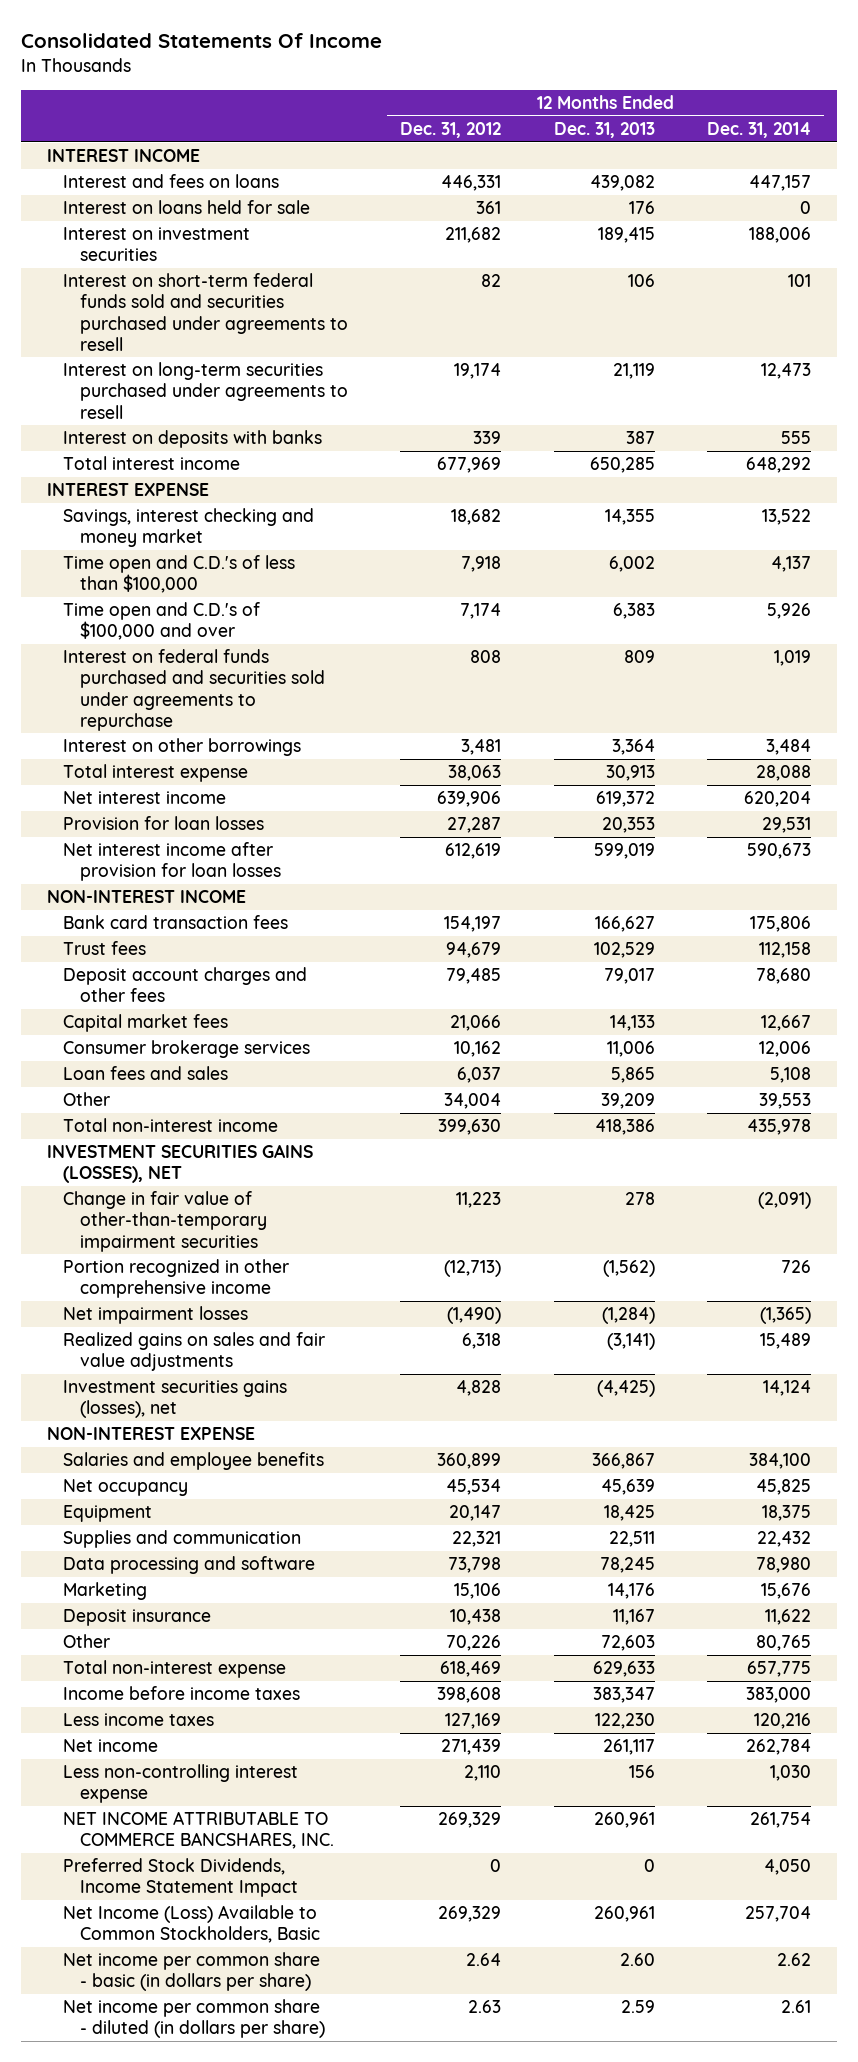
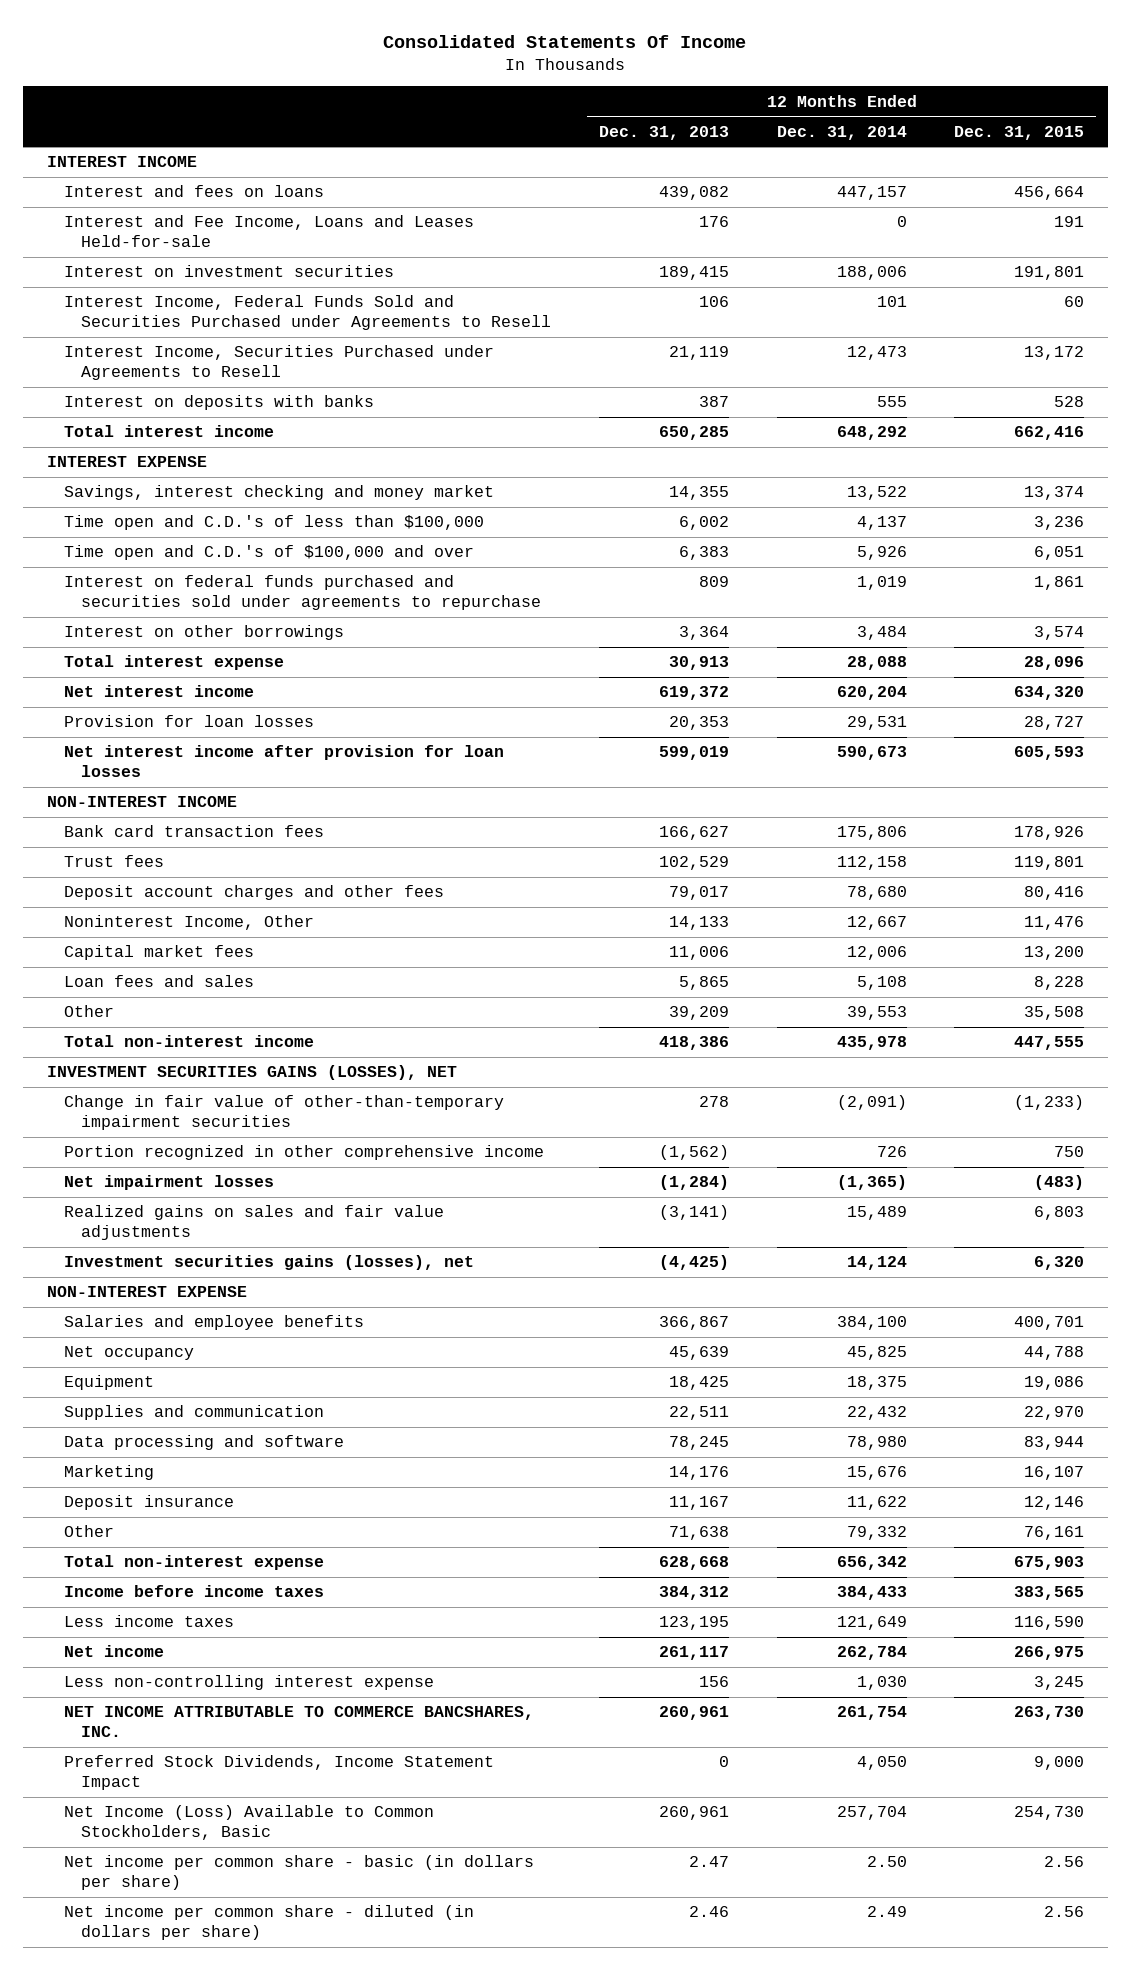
[400,122,502,139] Dec. 31, 2012 -> none
none -> [954,125,1085,140] Dec. 31, 2015
[63,200,311,215] Interest on loans held for sale -> [63,215,474,248] Interest and Fee Income, Loans and Leases Held-for-sale
[63,273,348,351] Interest on short-term federal funds sold and securities purchased under agreements to resell -> [63,295,552,331] Interest Income, Federal Funds Sold and Securities Purchased under Agreements to Resell
[63,362,348,419] Interest on long-term securities purchased under agreements to resell -> [63,345,494,381] Interest Income, Securities Purchased under Agreements to Resell
[63,1040,311,1059] Consumer brokerage services -> none
none -> [63,915,314,931] Noninterest Income, Other
[609,1015,655,1032] 14,133 -> [668,946,729,961] 11,006
[760,1015,811,1032] 12,667 -> [846,946,907,961] 12,006
[600,1635,655,1652] 72,603 -> [668,1526,729,1541] 71,638
[755,1635,811,1652] 80,765 -> [846,1526,907,1541] 79,332
[592,1661,655,1678] 629,633 -> [658,1556,729,1571] 628,668
[746,1661,811,1678] 657,775 -> [836,1556,907,1571] 656,342
[592,1687,655,1704] 383,347 -> [658,1586,729,1601] 384,312
[745,1687,811,1704] 383,000 -> [836,1586,907,1601] 384,433
[594,1713,655,1730] 122,230 -> [658,1616,729,1631] 123,195
[753,1713,811,1730] 120,216 -> [836,1616,907,1631] 121,649
[619,1953,655,1967] 2.60 -> [688,1856,729,1868] 2.47
[776,1953,811,1967] 2.62 -> [866,1856,907,1868] 2.50
[620,2000,655,2014] 2.59 -> [688,1906,729,1918] 2.46
[780,2000,811,2014] 2.61 -> [866,1906,907,1918] 2.49

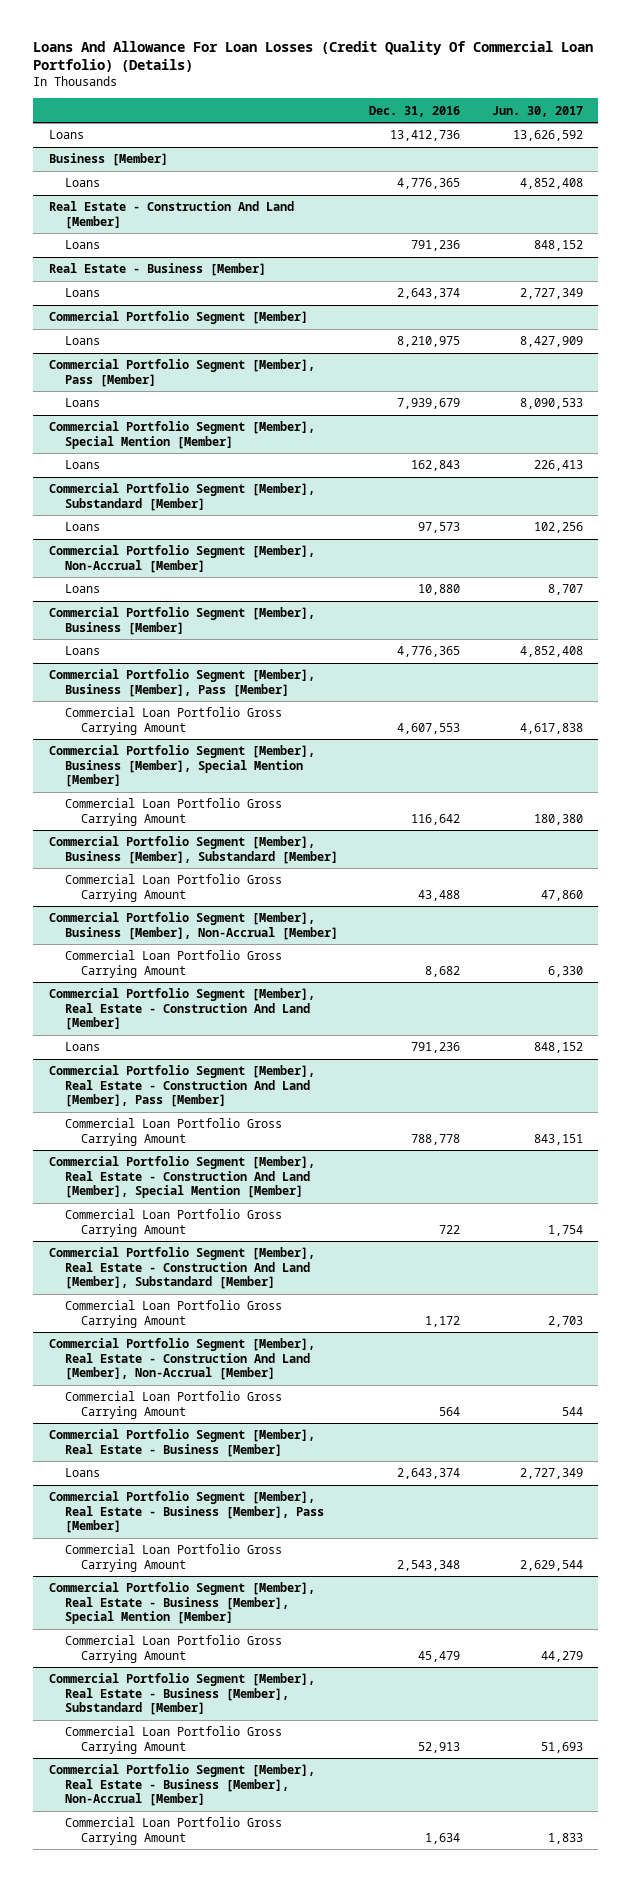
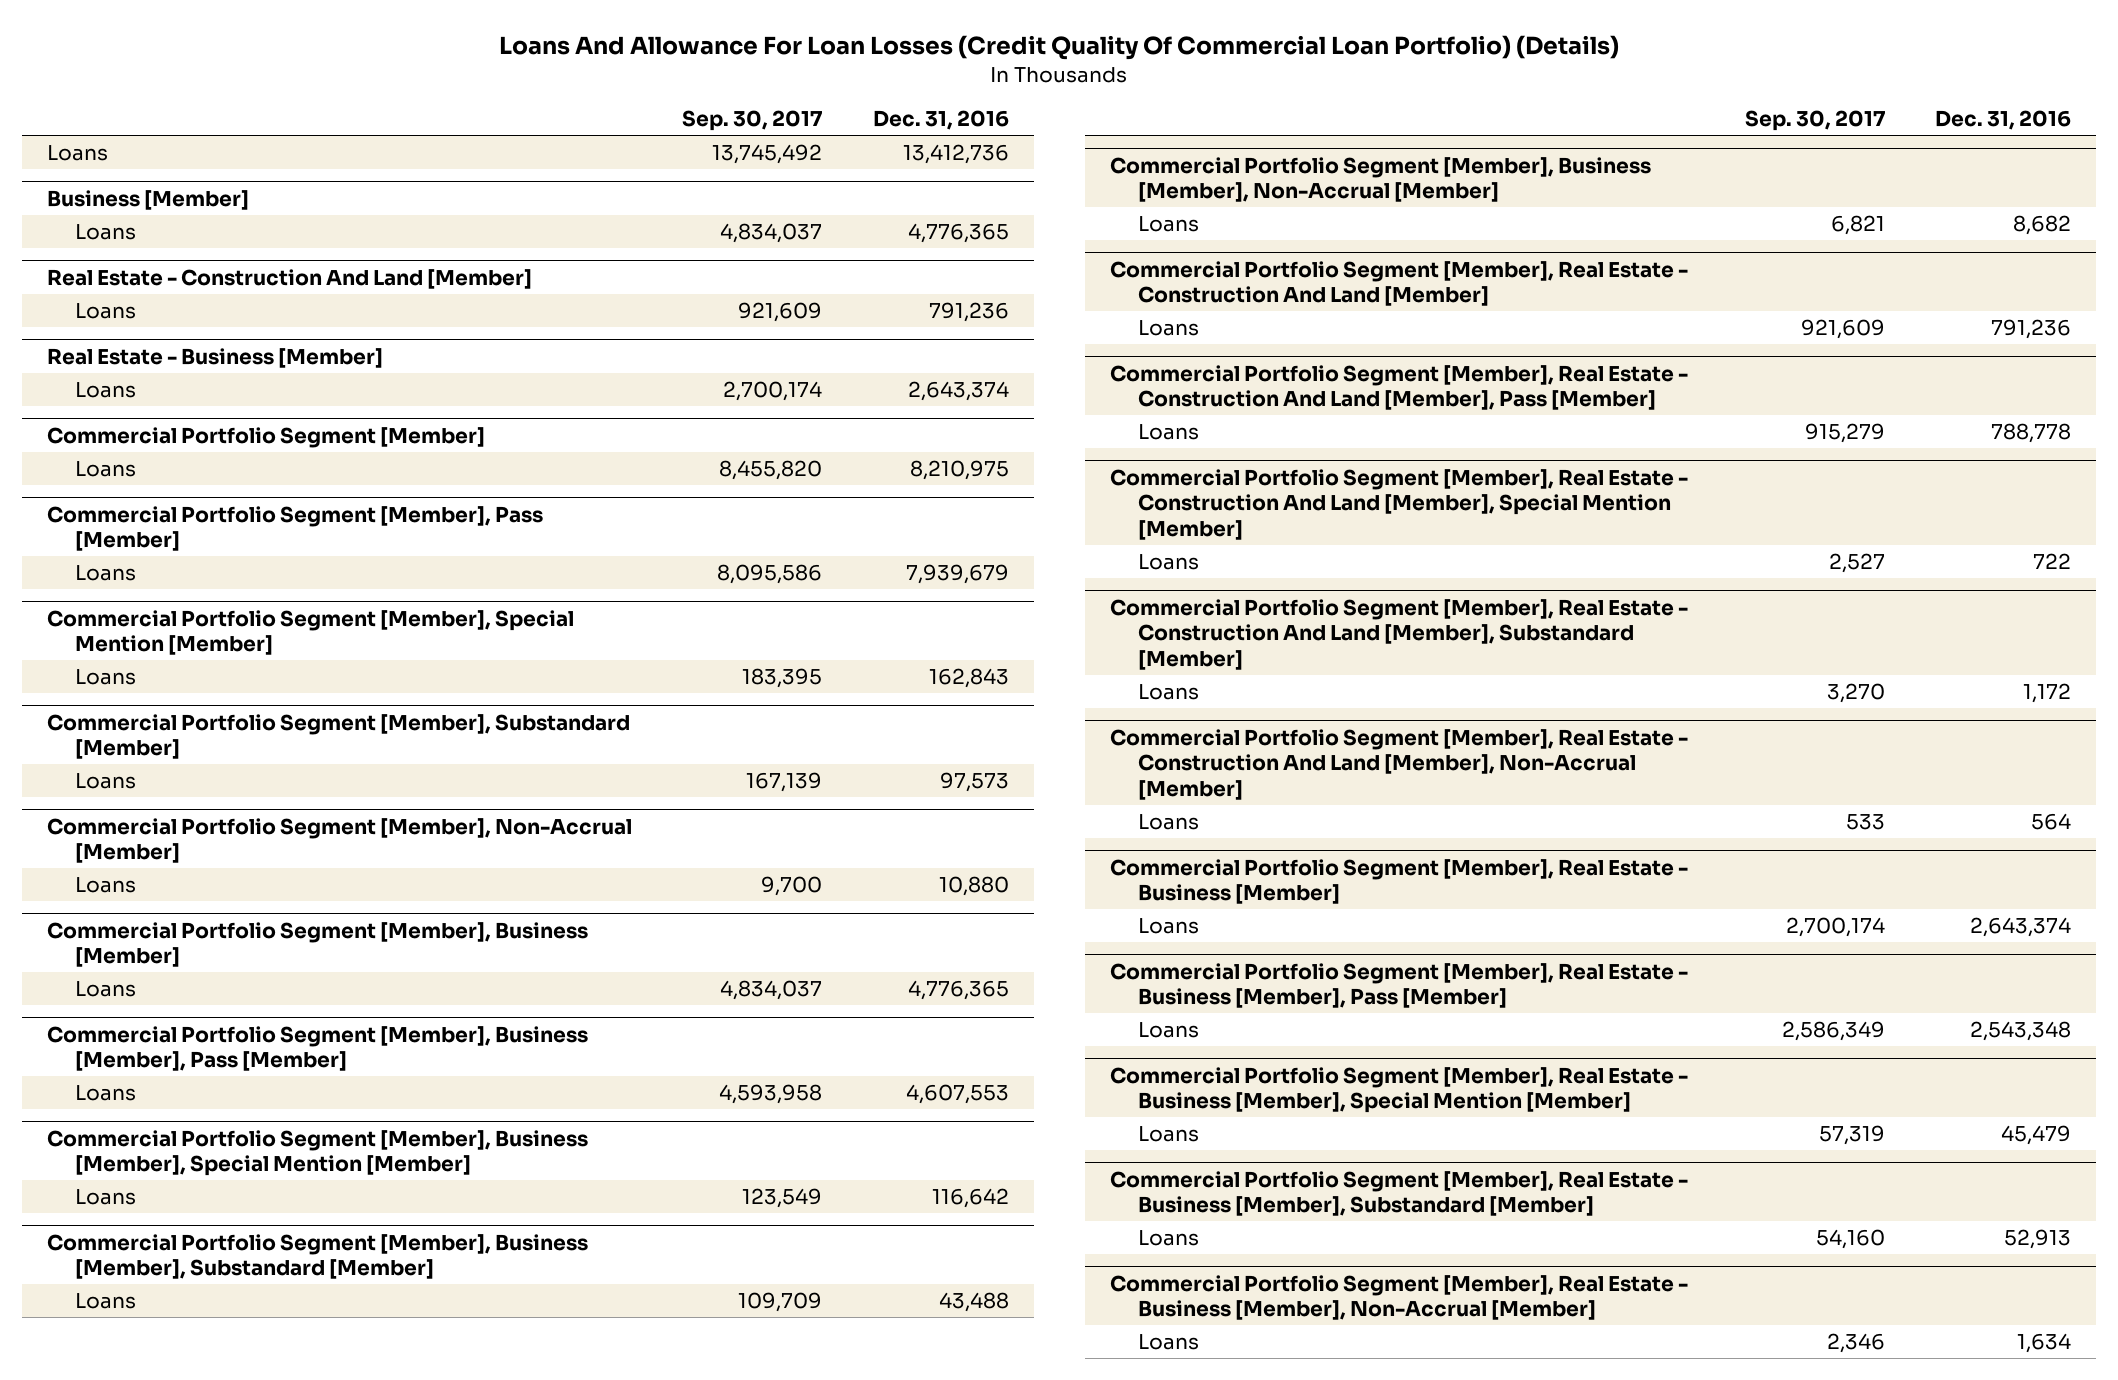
[491,105,583,117] Jun. 30, 2017 -> none
none -> [682,110,823,132] Sep. 30, 2017
[65,707,283,735] Commercial Loan Portfolio Gross Carrying Amount -> [75,1085,137,1102] Loans
[65,798,283,826] Commercial Loan Portfolio Gross Carrying Amount -> [75,1189,137,1206] Loans
[65,874,283,902] Commercial Loan Portfolio Gross Carrying Amount -> [75,1293,137,1310] Loans
[65,950,283,978] Commercial Loan Portfolio Gross Carrying Amount -> [1137,216,1199,233] Loans
[65,1118,283,1146] Commercial Loan Portfolio Gross Carrying Amount -> [1137,424,1199,441] Loans
[65,1209,283,1237] Commercial Loan Portfolio Gross Carrying Amount -> [1137,554,1199,571] Loans
[65,1300,283,1328] Commercial Loan Portfolio Gross Carrying Amount -> [1137,684,1199,701] Loans
[65,1391,283,1419] Commercial Loan Portfolio Gross Carrying Amount -> [1137,814,1199,831] Loans
[65,1544,283,1572] Commercial Loan Portfolio Gross Carrying Amount -> [1137,1022,1199,1039] Loans
[65,1635,283,1663] Commercial Loan Portfolio Gross Carrying Amount -> [1137,1126,1199,1143] Loans
[65,1726,283,1754] Commercial Loan Portfolio Gross Carrying Amount -> [1137,1230,1199,1247] Loans
[65,1817,283,1845] Commercial Loan Portfolio Gross Carrying Amount -> [1137,1334,1199,1351] Loans

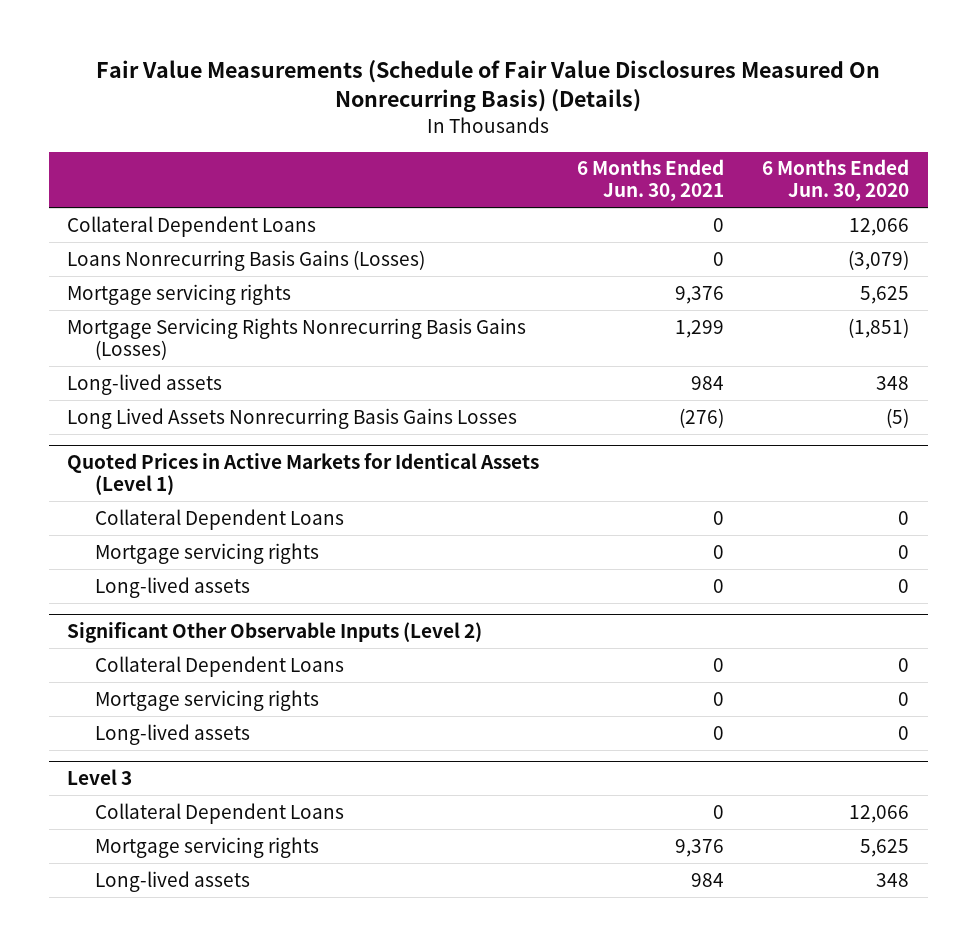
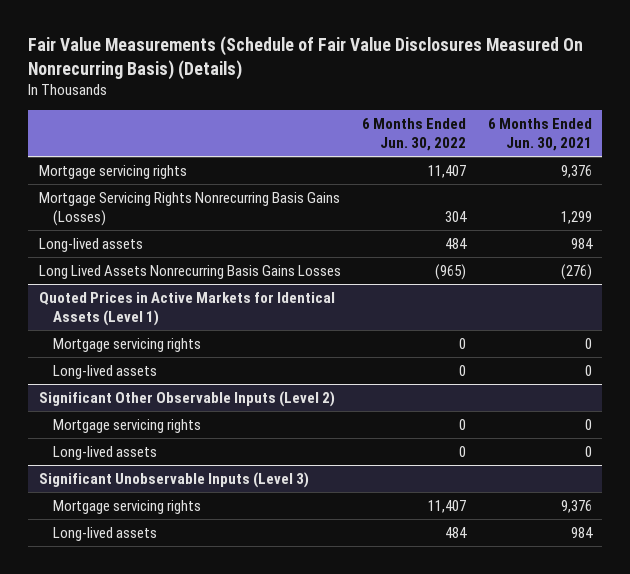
[762,159,910,202] 6 Months Ended Jun. 30, 2020 -> none
none -> [362,117,467,152] 6 Months Ended Jun. 30, 2022
[67,215,317,237] Collateral Dependent Loans -> none
[67,249,426,271] Loans Nonrecurring Basis Gains (Losses) -> none
[95,508,345,530] Collateral Dependent Loans -> none
[95,655,345,677] Collateral Dependent Loans -> none
[95,802,345,824] Collateral Dependent Loans -> none
[67,768,133,785] Level 3 -> [38,471,309,488] Significant Unobservable Inputs (Level 3)

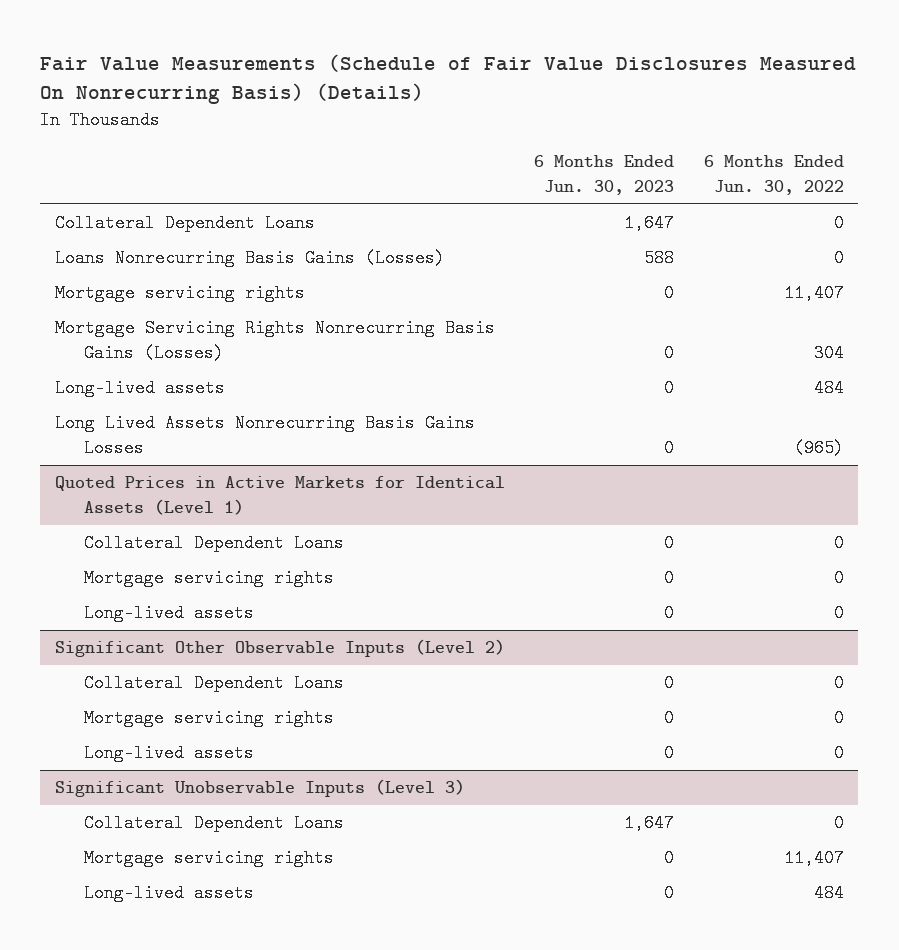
[487,117,592,152] 6 Months Ended Jun. 30, 2021 -> none
none -> [534,155,675,195] 6 Months Ended Jun. 30, 2023
none -> [54,214,315,233] Collateral Dependent Loans
none -> [54,249,445,268] Loans Nonrecurring Basis Gains (Losses)
none -> [84,534,345,553] Collateral Dependent Loans
none -> [84,674,345,693] Collateral Dependent Loans
none -> [84,814,345,833] Collateral Dependent Loans

